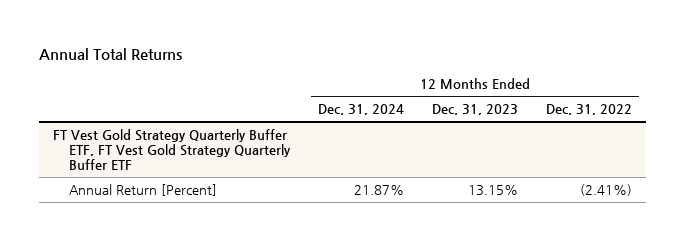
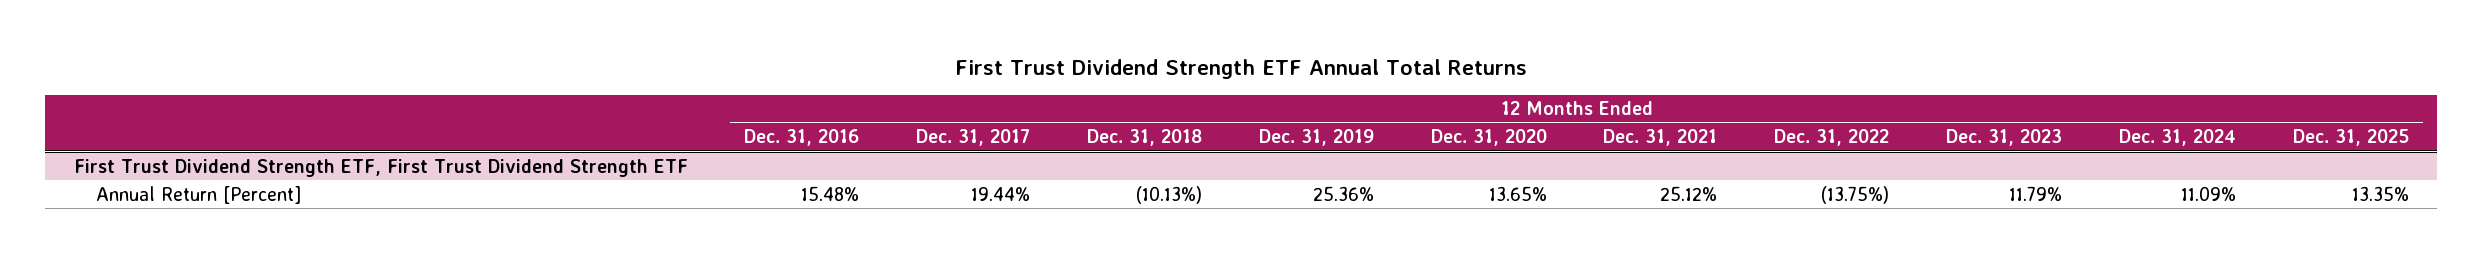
[39,47,183,60] Annual Total Returns -> [955,59,1528,80] First Trust Dividend Strength ETF Annual Total Returns
none -> [744,129,860,147] Dec. 31, 2016
none -> [916,129,1031,147] Dec. 31, 2017
none -> [1086,129,1202,147] Dec. 31, 2018
none -> [1258,129,1374,147] Dec. 31, 2019
none -> [1430,129,1547,147] Dec. 31, 2020
none -> [1603,129,1718,147] Dec. 31, 2021
none -> [2292,129,2409,147] Dec. 31, 2025
[53,128,292,170] FT Vest Gold Strategy Quarterly Buffer ETF, FT Vest Gold Strategy Quarterly Buffer ETF -> none
none -> [73,158,688,177] First Trust Dividend Strength ETF, First Trust Dividend Strength ETF
[354,184,405,195] 21.87% -> [2180,185,2236,201] 11.09%
[468,184,519,196] 13.15% -> [2009,185,2063,201] 11.79%
[579,183,632,196] (2.41%) -> [1821,185,1890,204] (13.75%)

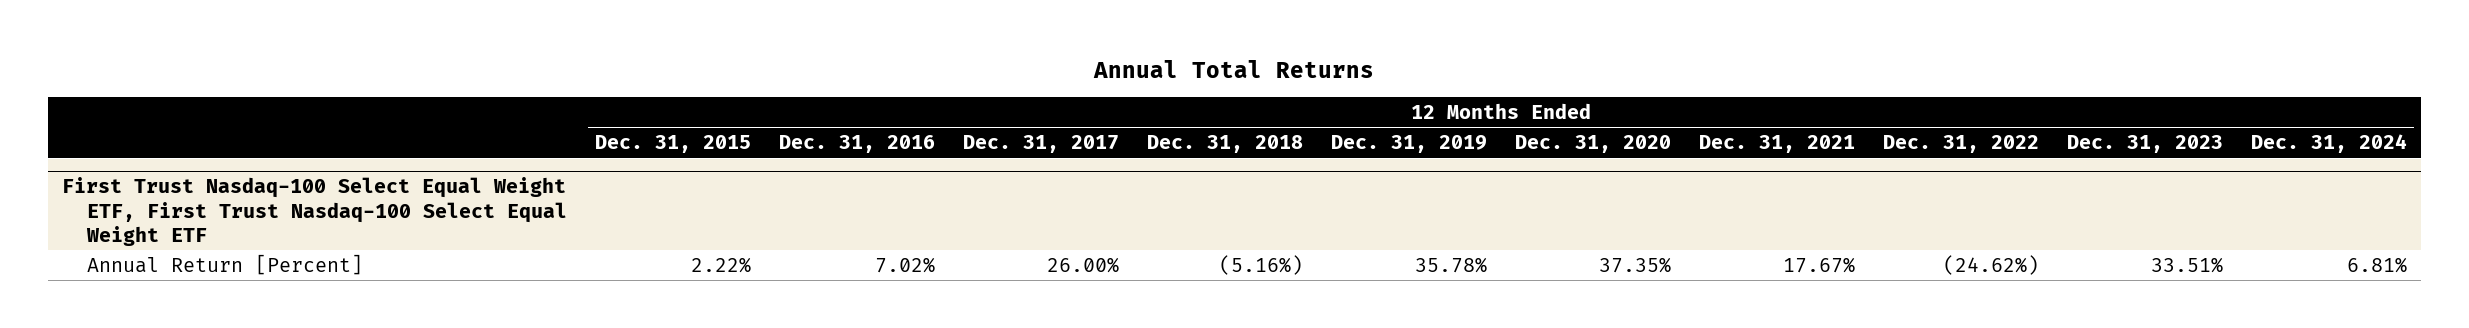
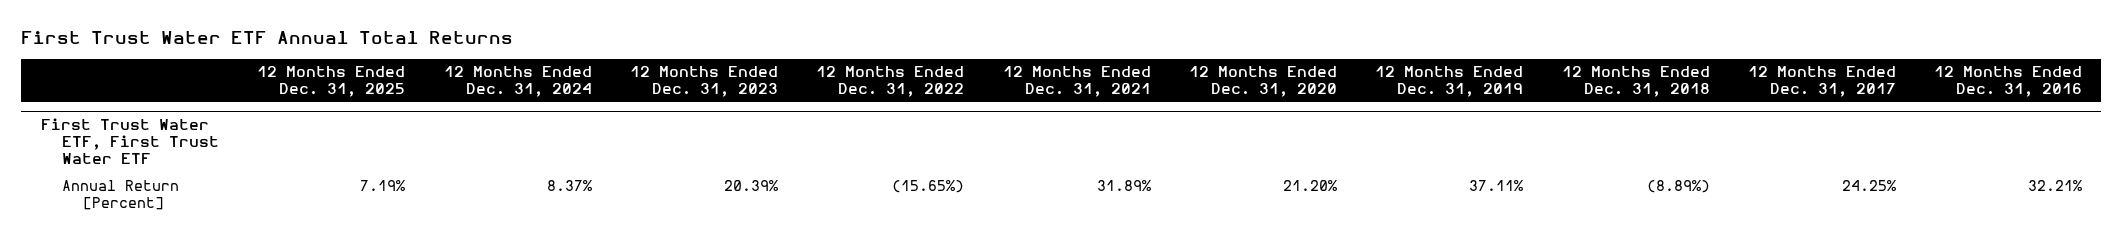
[1093,59,1375,78] Annual Total Returns -> [21,31,514,45] First Trust Water ETF Annual Total Returns
[595,135,752,154] Dec. 31, 2015 -> none
none -> [257,66,406,98] 12 Months Ended Dec. 31, 2025
[61,177,568,247] First Trust Nasdaq-100 Select Equal Weight ETF, First Trust Nasdaq-100 Select Equal Weight ETF -> none
none -> [40,118,219,164] First Trust Water ETF, First Trust Water ETF
[875,256,936,273] 7.02% -> [2028,179,2083,191] 32.21%
[1047,256,1120,273] 26.00% -> [1841,179,1896,191] 24.25%
[1219,254,1304,275] (5.16%) -> [1646,179,1710,193] (8.89%)
[1415,256,1488,273] 35.78% -> [1469,179,1524,191] 37.11%
[1599,256,1672,273] 37.35% -> [1282,179,1337,191] 21.20%
[1783,256,1856,273] 17.67% -> [1096,179,1151,191] 31.89%
[1943,254,2040,275] (24.62%) -> [892,179,965,193] (15.65%)
[2151,256,2224,273] 33.51% -> [723,179,778,191] 20.39%
[2347,256,2408,273] 6.81% -> [546,179,592,191] 8.37%

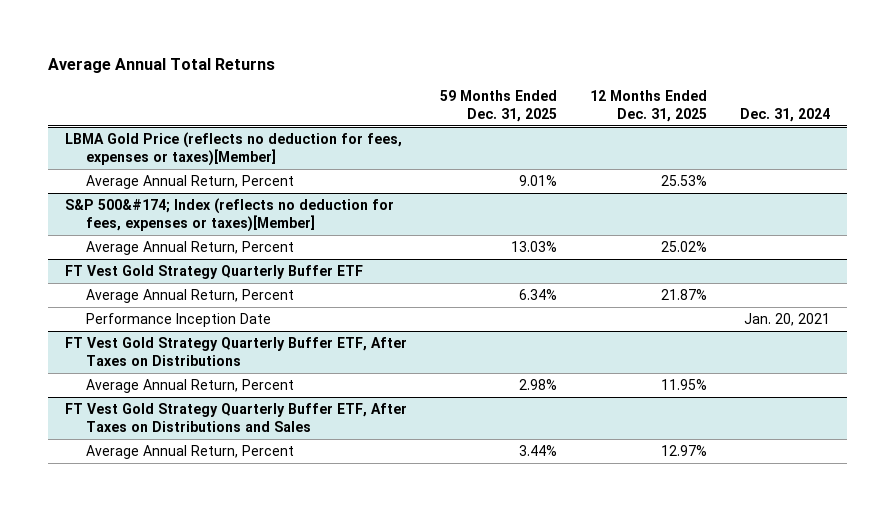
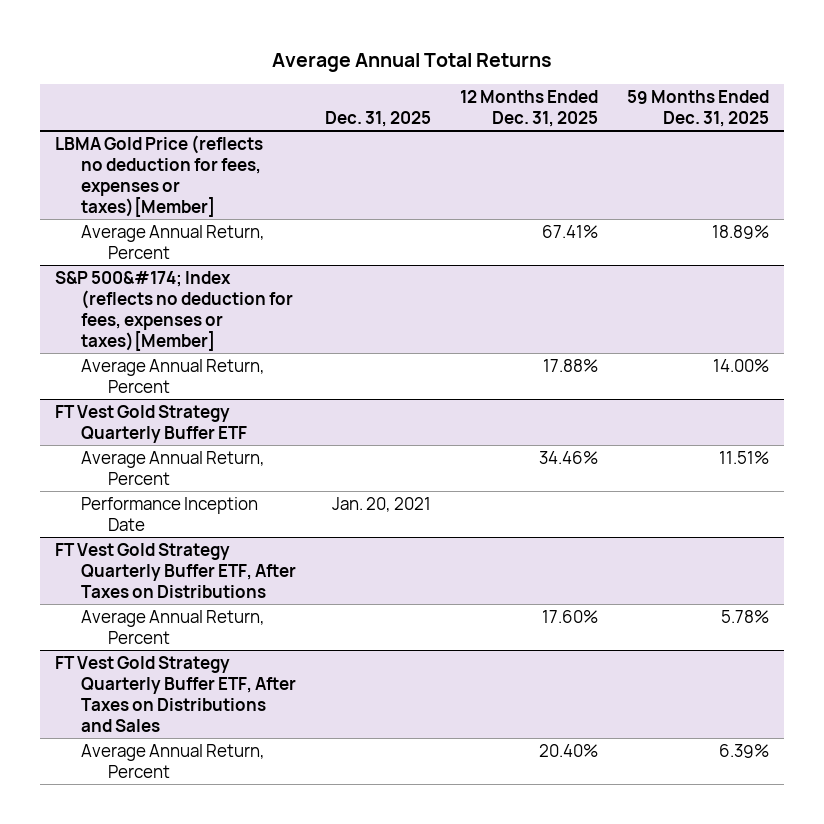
[740,107,831,122] Dec. 31, 2024 -> none
none -> [325,110,432,127] Dec. 31, 2025
[518,174,557,186] 9.01% -> [712,225,770,240] 18.89%
[661,174,708,186] 25.53% -> [542,225,599,239] 67.41%
[510,240,557,252] 13.03% -> [713,359,770,373] 14.00%
[661,240,708,252] 25.02% -> [543,359,599,373] 17.88%
[518,288,557,300] 6.34% -> [719,451,770,465] 11.51%
[661,288,708,300] 21.87% -> [539,451,599,465] 34.46%
[518,378,557,390] 2.98% -> [721,610,770,624] 5.78%
[661,378,708,390] 11.95% -> [542,610,599,624] 17.60%
[518,444,557,456] 3.44% -> [719,744,770,759] 6.39%
[661,444,708,456] 12.97% -> [539,744,599,758] 20.40%

